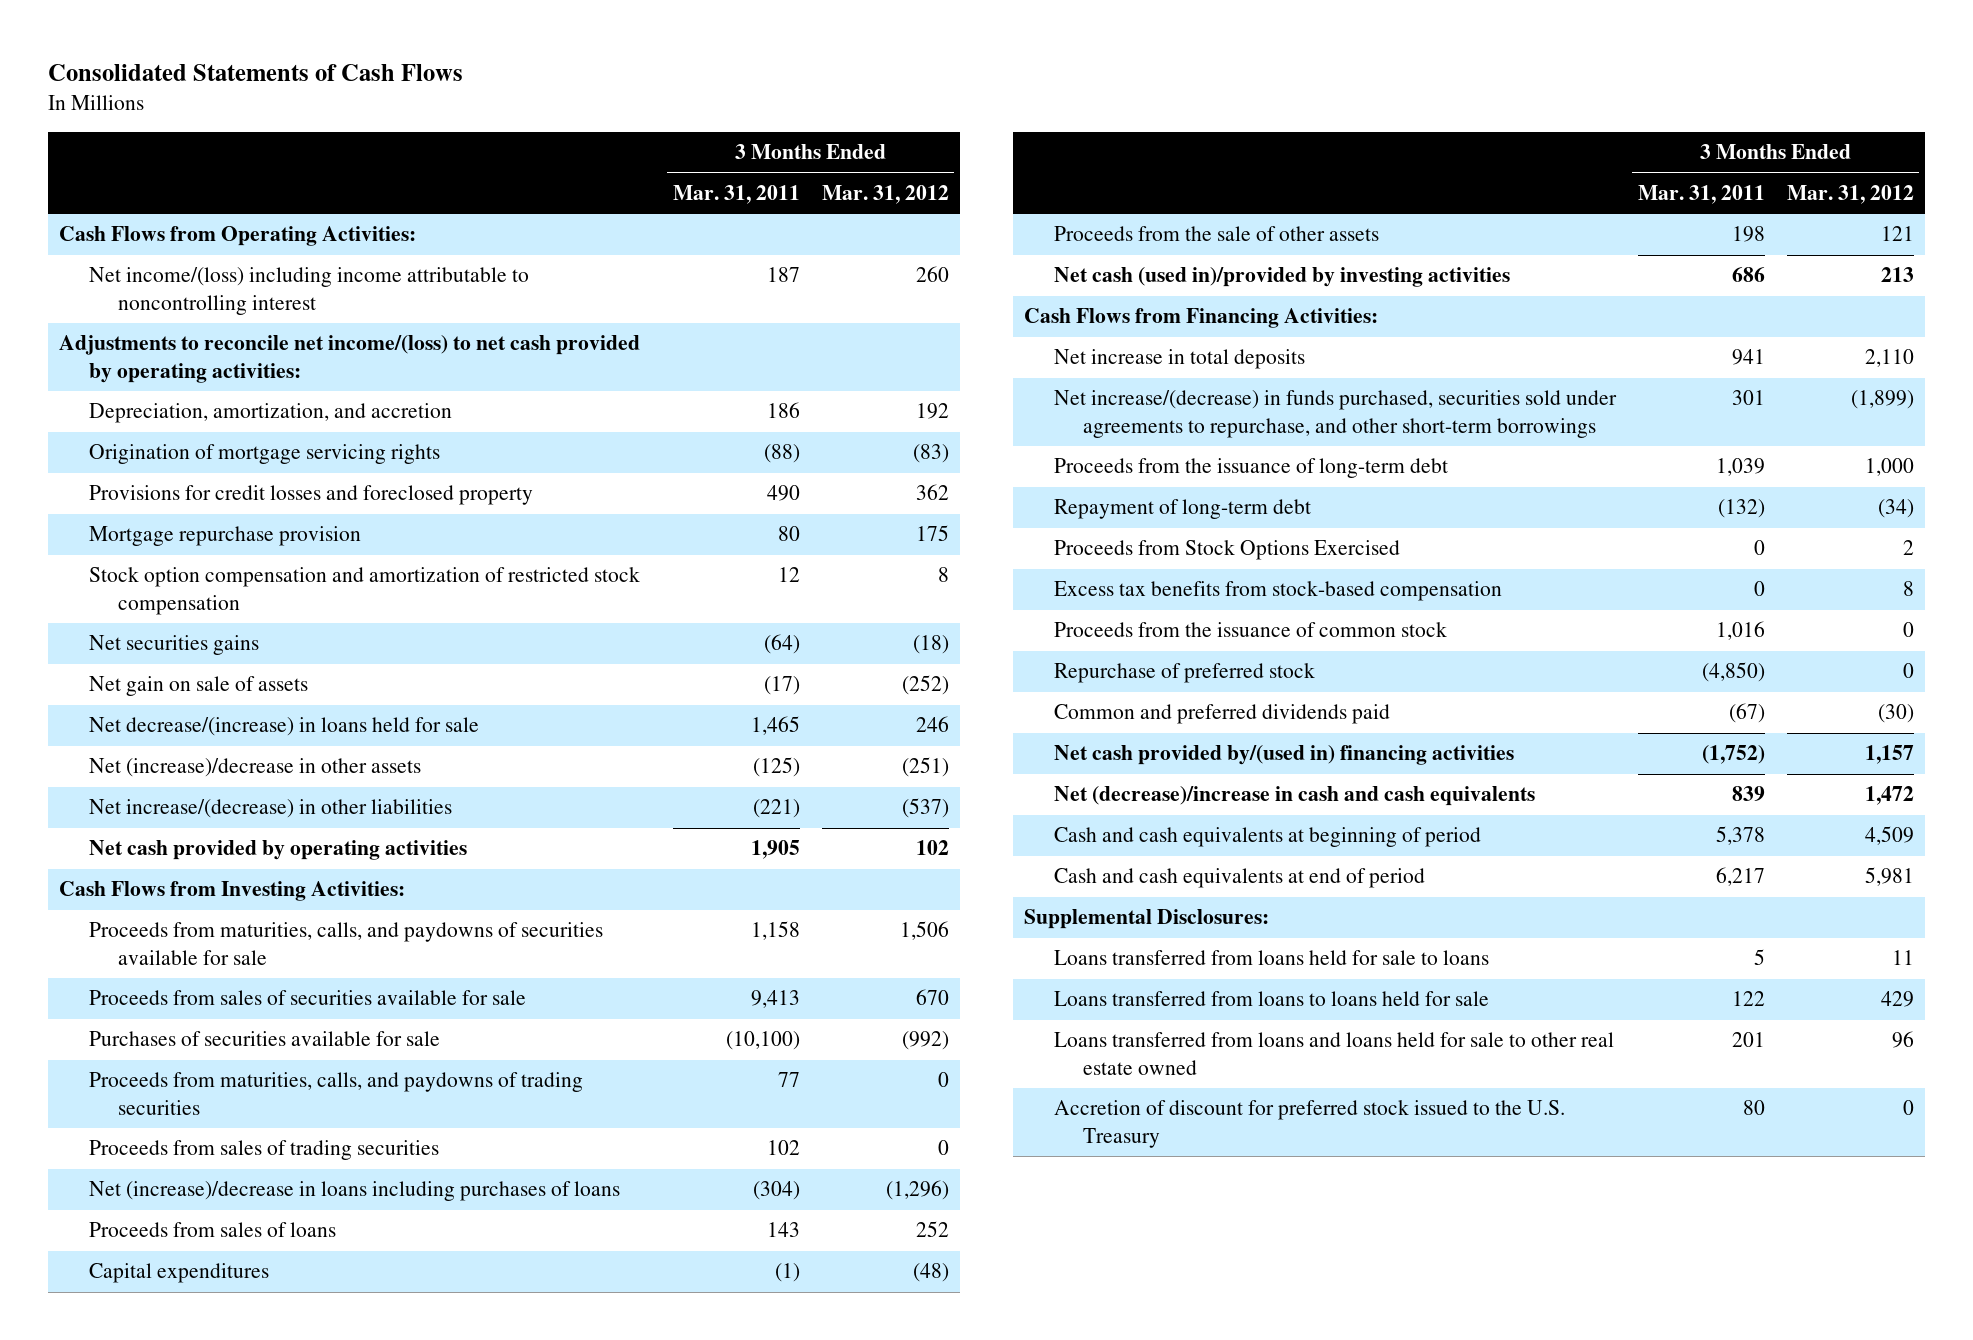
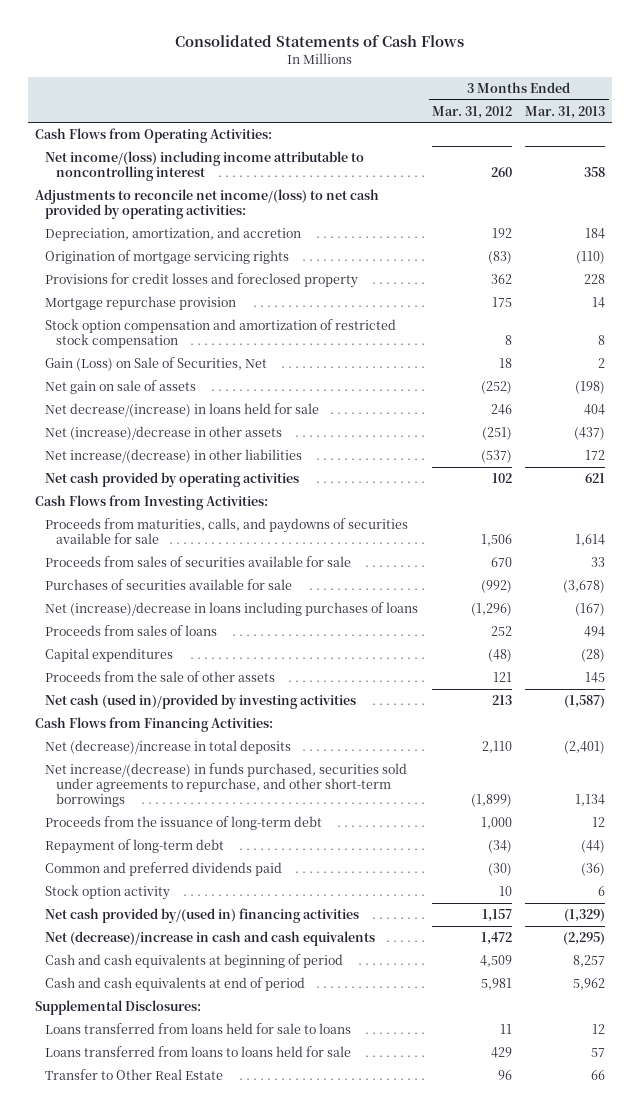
[672,184,800,204] Mar. 31, 2011 -> none
none -> [525,105,606,119] Mar. 31, 2013
[88,635,259,656] Net securities gains -> [45,356,268,371] Gain (Loss) on Sale of Securities, Net
[912,635,949,655] (18) -> [498,357,512,368] 18
[88,1072,583,1115] Proceeds from maturities, calls, and paydowns of trading securities -> none
[88,1140,439,1161] Proceeds from sales of trading securities -> none
[1053,349,1305,370] Net increase in total deposits -> [45,739,292,754] Net (decrease)/increase in total deposits
[1053,540,1400,561] Proceeds from Stock Options Exercised -> none
[1053,581,1502,602] Excess tax benefits from stock-based compensation -> none
[1053,622,1447,638] Proceeds from the issuance of common stock -> none
[1053,663,1315,684] Repurchase of preferred stock -> none
none -> [45,884,171,900] Stock option activity
[1053,1032,1614,1075] Loans transferred from loans and loans held for sale to other real estate owned -> none
[1053,1100,1565,1148] Accretion of discount for preferred stock issued to the U.S. Treasury -> none
none -> [45,1068,224,1080] Transfer to Other Real Estate

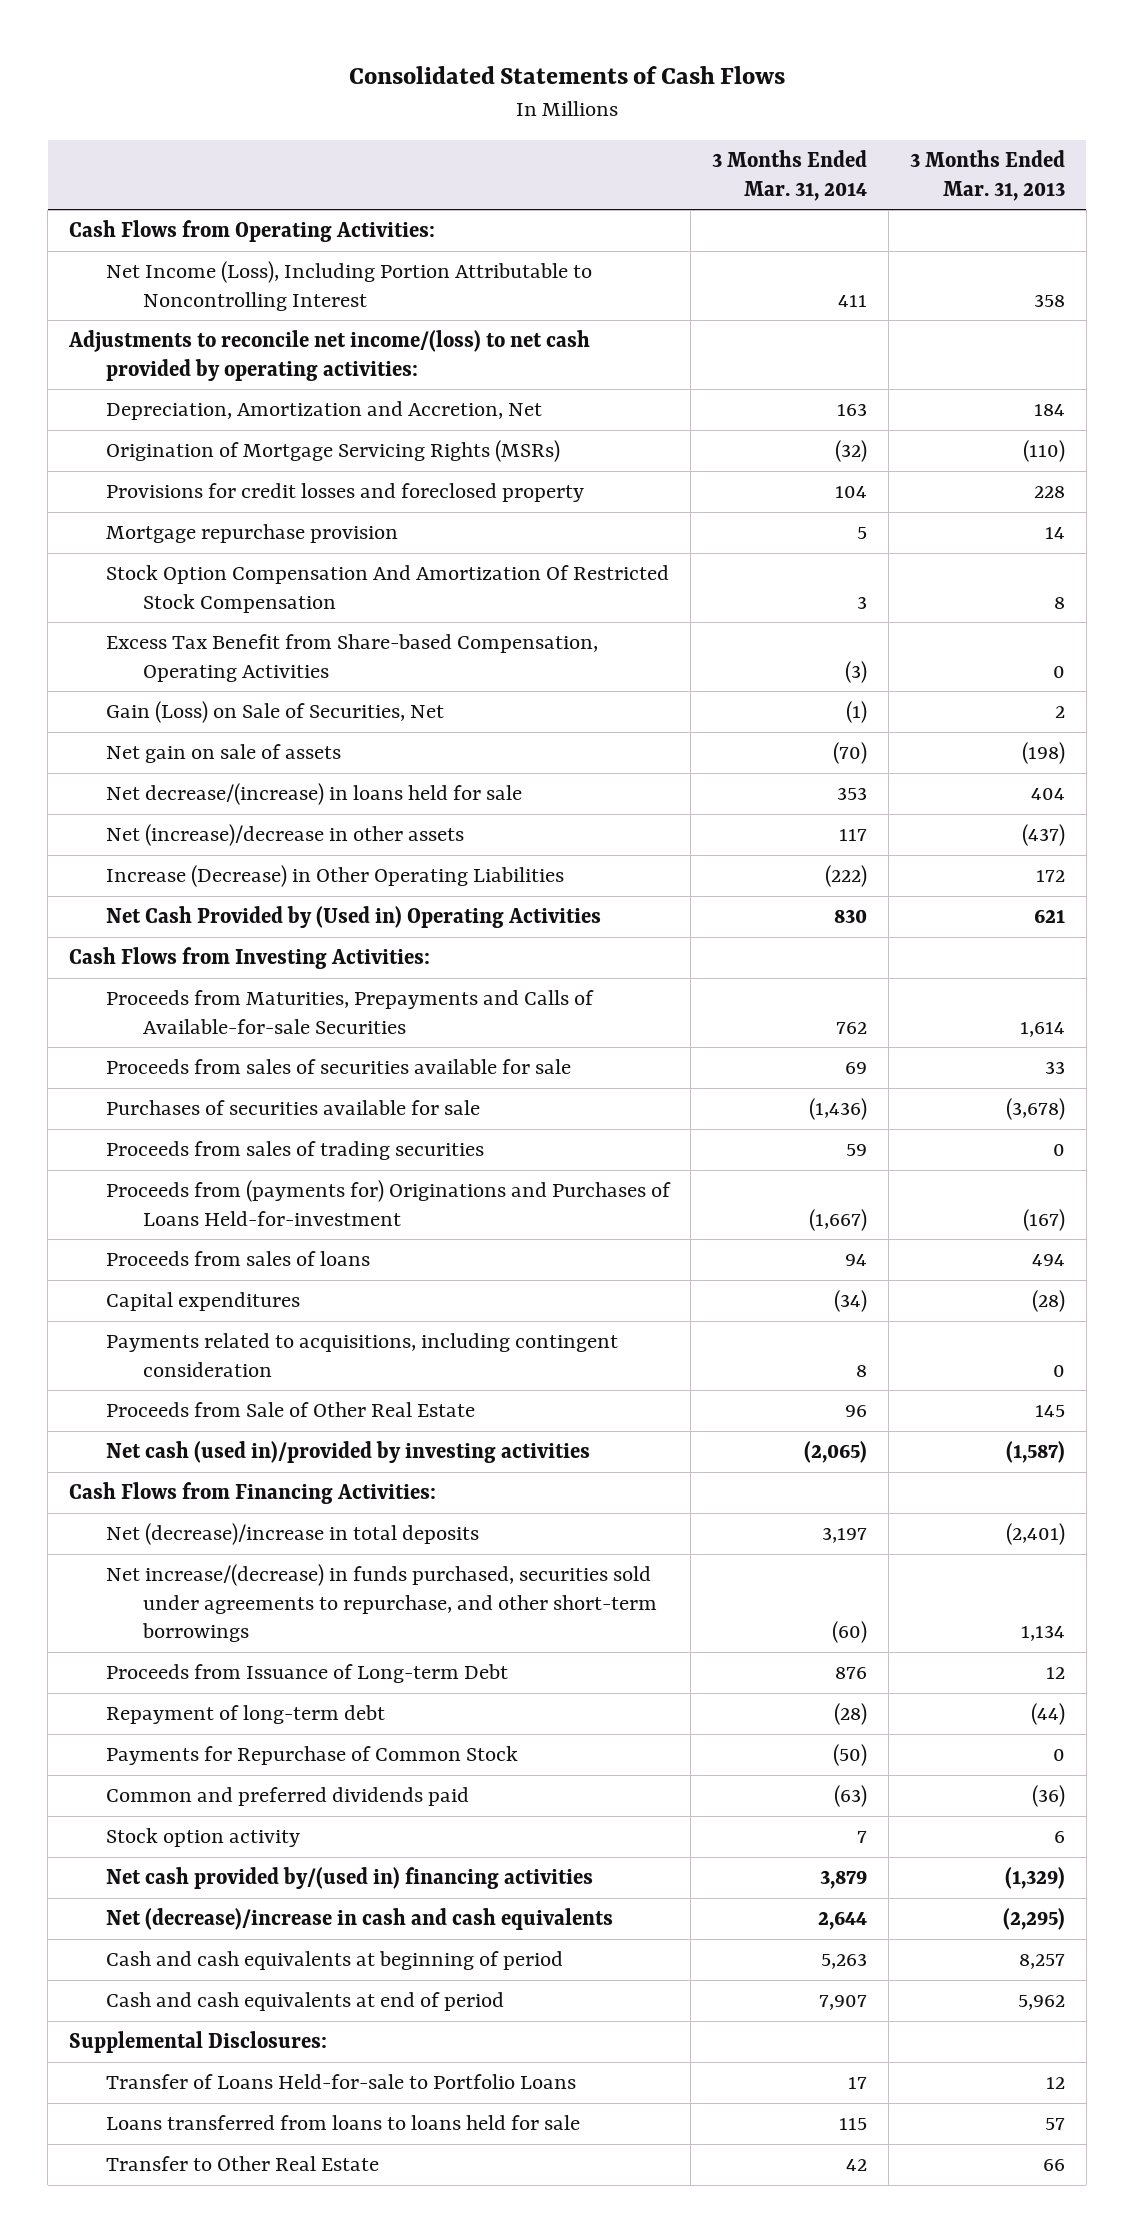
[431,105,512,119] Mar. 31, 2012 -> none
none -> [712,150,868,201] 3 Months Ended Mar. 31, 2014
[45,150,365,182] Net income/(loss) including income attributable to noncontrolling interest -> [105,261,592,311] Net Income (Loss), Including Portion Attributable to Noncontrolling Interest
[45,226,302,241] Depreciation, amortization, and accretion -> [105,401,542,421] Depreciation, Amortization and Accretion, Net
[45,249,290,264] Origination of mortgage servicing rights -> [105,440,560,463] Origination of Mortgage Servicing Rights (MSRs)
[45,318,397,349] Stock option compensation and amortization of restricted stock compensation -> [105,565,669,613] Stock Option Compensation And Amortization Of Restricted Stock Compensation
none -> [105,634,598,682] Excess Tax Benefit from Share-based Compensation, Operating Activities
[45,448,303,463] Net increase/(decrease) in other liabilities -> [105,865,564,888] Increase (Decrease) in Other Operating Liabilities
[45,471,300,487] Net cash provided by operating activities -> [105,906,601,929] Net Cash Provided by (Used in) Operating Activities
[45,517,409,545] Proceeds from maturities, calls, and paydowns of securities available for sale -> [105,990,594,1034] Proceeds from Maturities, Prepayments and Calls of Available-for-sale Securities
none -> [105,1141,484,1161] Proceeds from sales of trading securities
[45,601,419,616] Net (increase)/decrease in loans including purchases of loans -> [105,1180,671,1226] Proceeds from (payments for) Originations and Purchases of Loans Held-for-investment
none -> [105,1333,618,1377] Payments related to acquisitions, including contingent consideration
[45,670,276,682] Proceeds from the sale of other assets -> [105,1402,475,1418] Proceeds from Sale of Other Real Estate
[45,815,323,830] Proceeds from the issuance of long-term debt -> [105,1664,508,1684] Proceeds from Issuance of Long-term Debt
none -> [105,1746,518,1766] Payments for Repurchase of Common Stock
[45,1022,352,1034] Loans transferred from loans held for sale to loans -> [105,2074,576,2090] Transfer of Loans Held-for-sale to Portfolio Loans

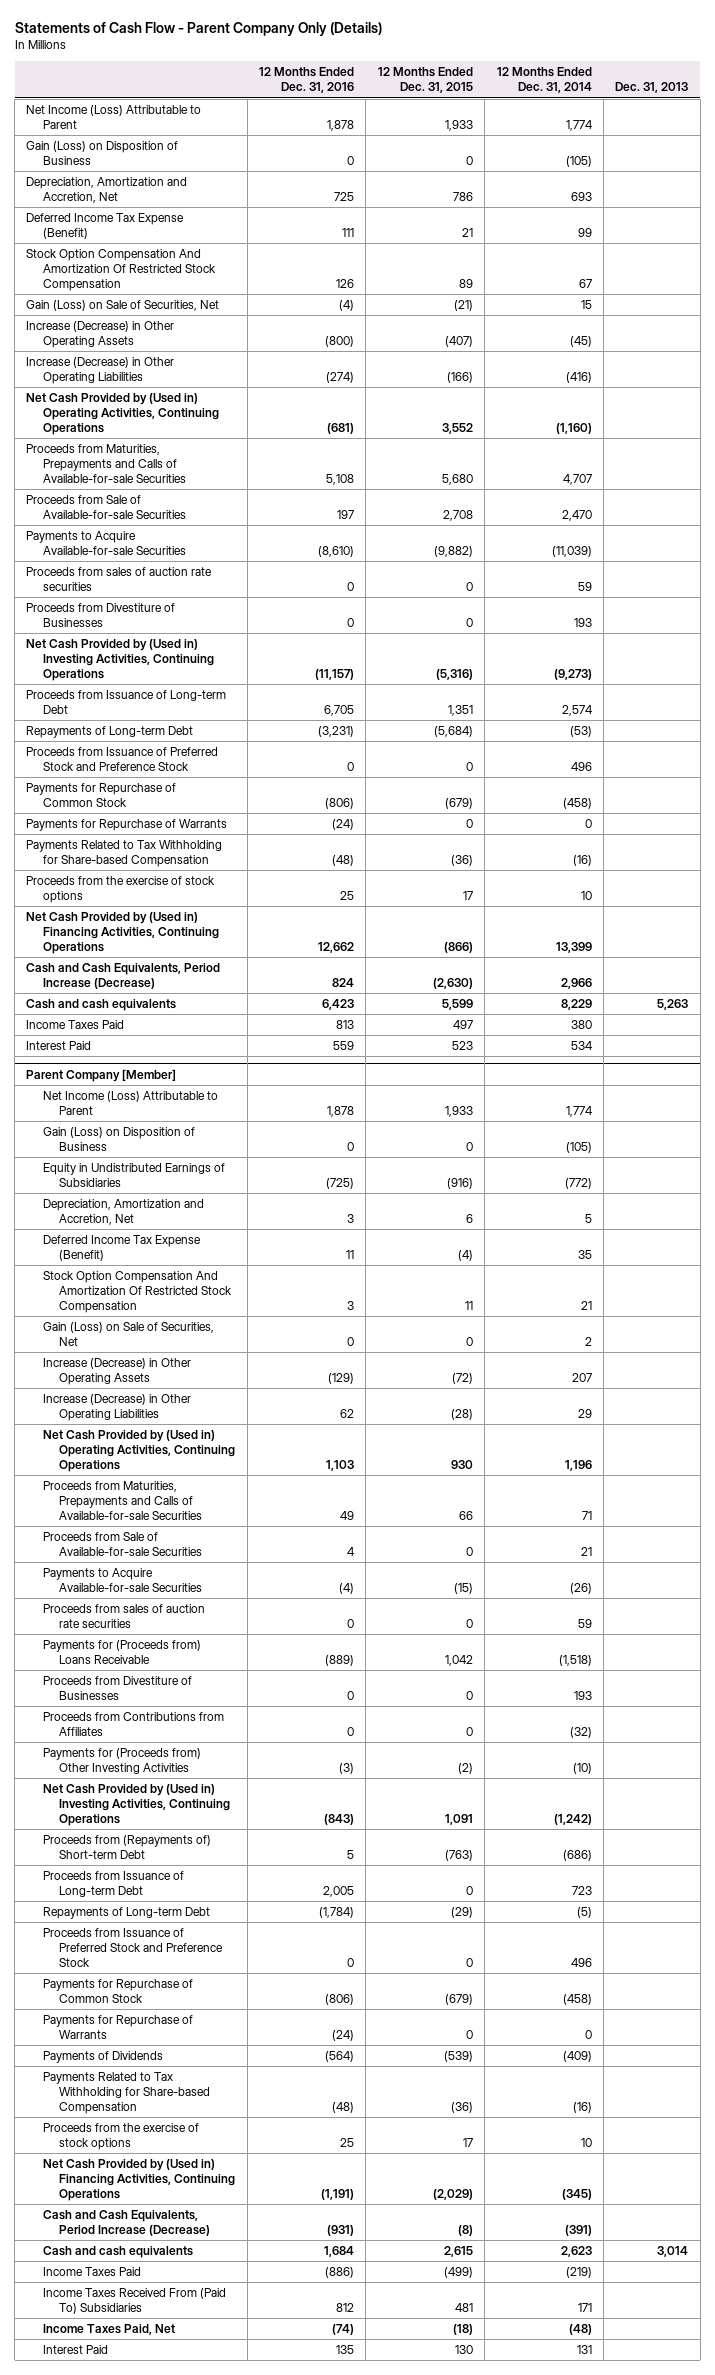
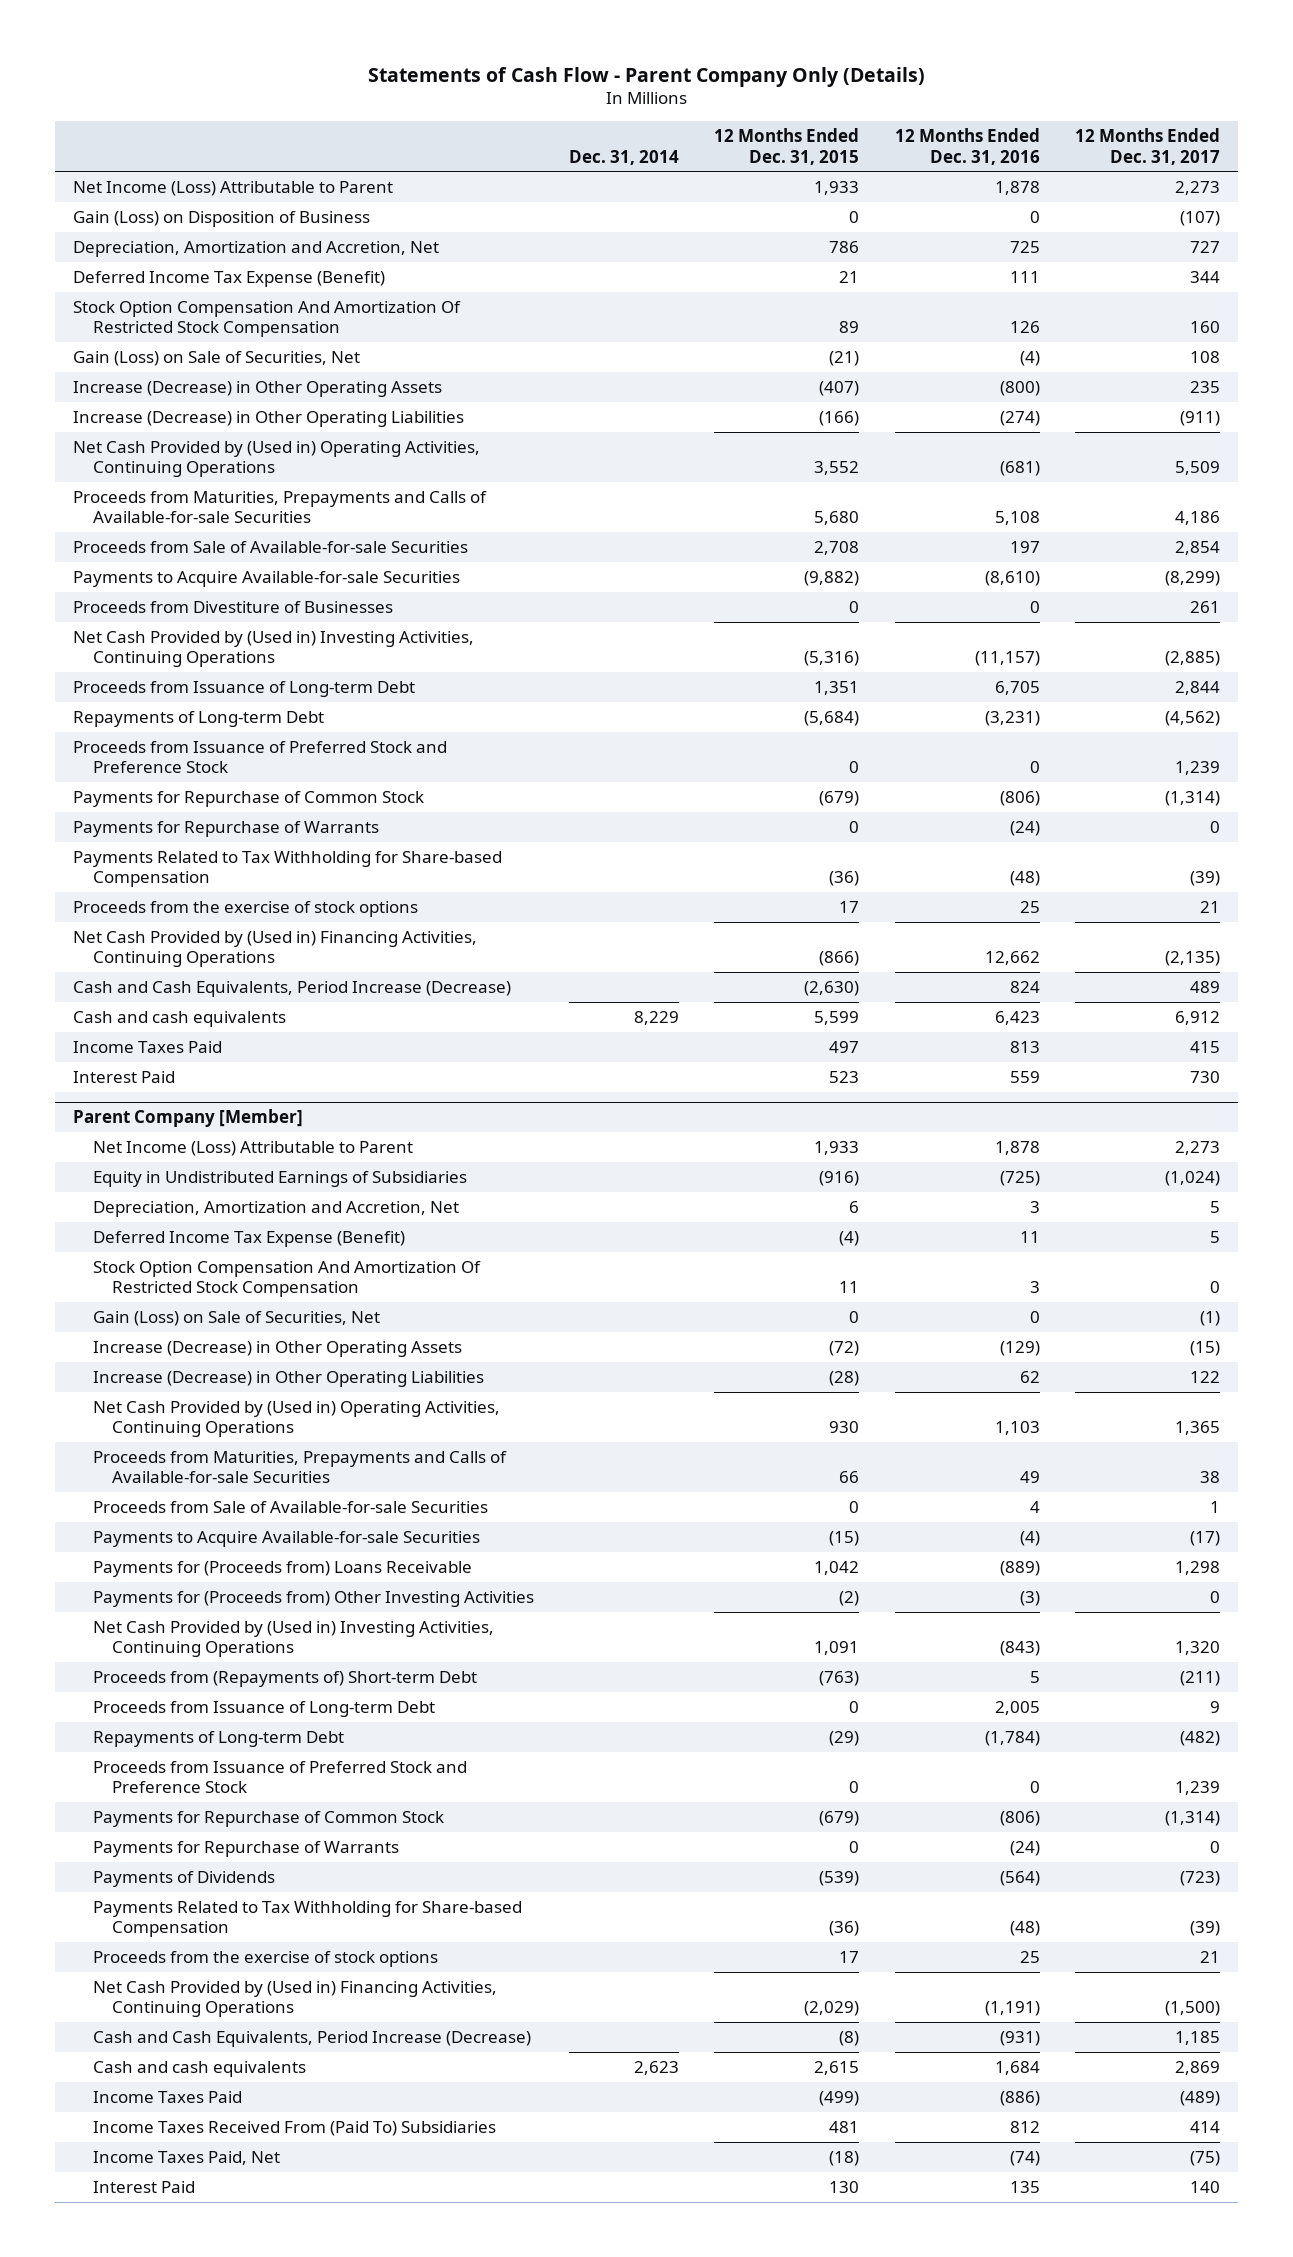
[496,67,592,94] 12 Months Ended Dec. 31, 2014 -> none
[615,82,689,94] Dec. 31, 2013 -> none
none -> [569,149,680,165] Dec. 31, 2014
none -> [1074,128,1220,165] 12 Months Ended Dec. 31, 2017
[26,567,213,591] Proceeds from sales of auction rate securities -> none
[42,1127,195,1151] Gain (Loss) on Disposition of Business -> none
[42,1604,205,1628] Proceeds from sales of auction rate securities -> none
[42,1676,192,1700] Proceeds from Divestiture of Businesses -> none
[42,1712,224,1736] Proceeds from Contributions from Affiliates -> none

